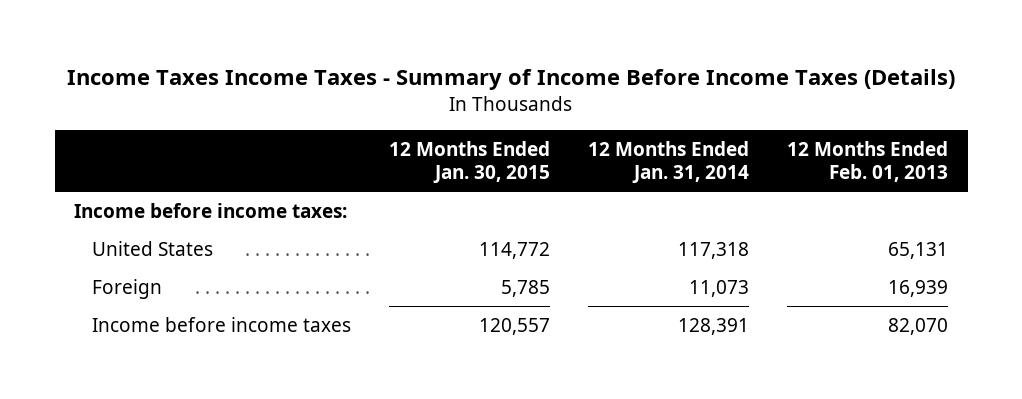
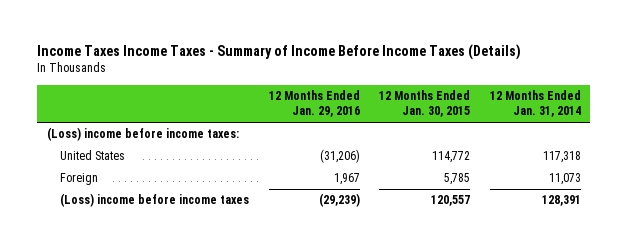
[787,140,949,183] 12 Months Ended Feb. 01, 2013 -> none
none -> [268,89,360,118] 12 Months Ended Jan. 29, 2016
[74,203,348,219] Income before income taxes: -> [47,127,240,142] (Loss) income before income taxes:
[91,317,351,333] Income before income taxes -> [60,193,250,208] (Loss) income before income taxes

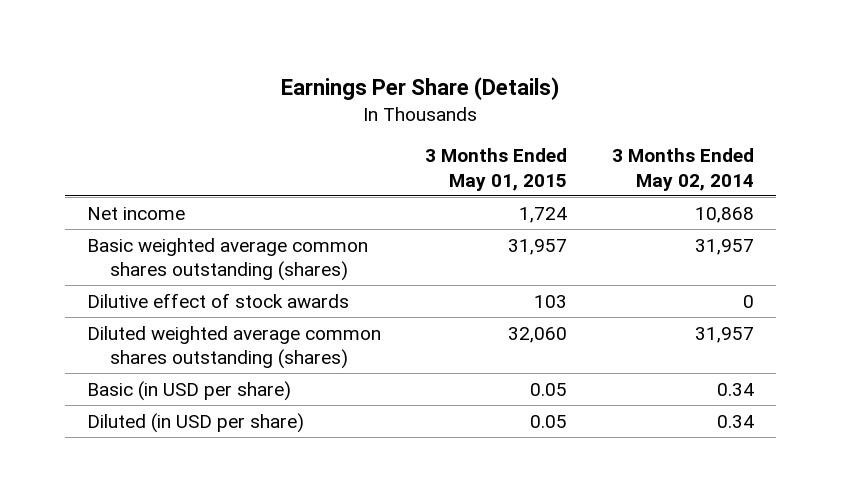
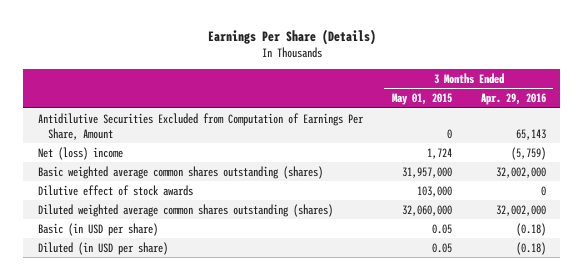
[611,148,754,191] 3 Months Ended May 02, 2014 -> none
none -> [480,93,546,106] Apr. 29, 2016
none -> [37,112,364,141] Antidilutive Securities Excluded from Computation of Earnings Per Share, Amount
[87,206,186,220] Net income -> [37,146,123,160] Net (loss) income
[508,238,568,255] 31,957 -> [401,166,452,178] 31,957,000
[534,294,568,308] 103 -> [416,185,452,197] 103,000
[508,326,568,343] 32,060 -> [401,204,452,216] 32,060,000

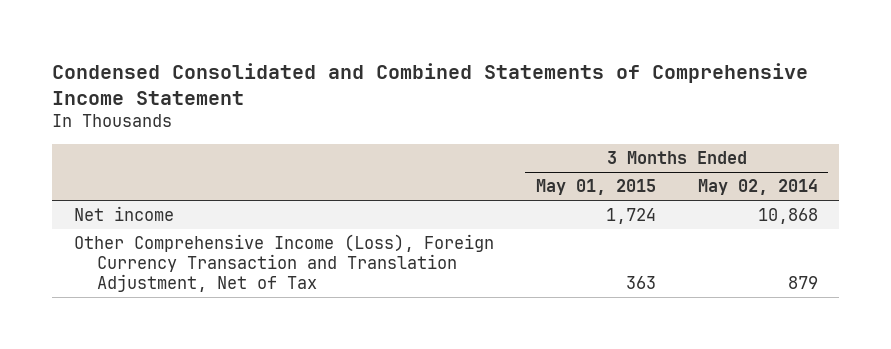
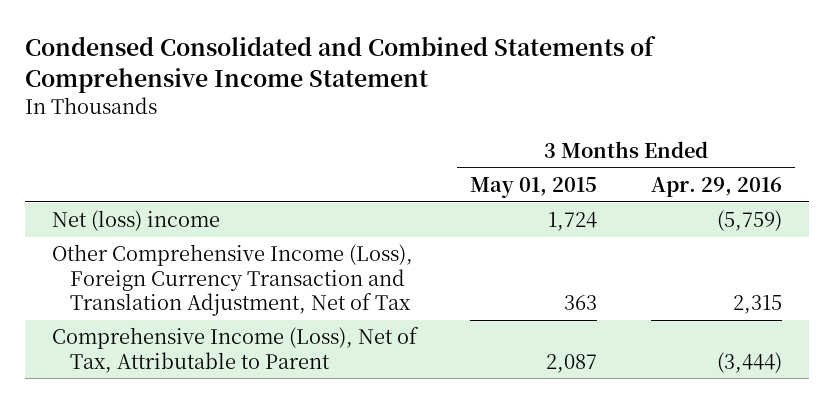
[697,179,818,196] May 02, 2014 -> none
none -> [650,177,782,198] Apr. 29, 2016
[73,206,174,222] Net income -> [51,210,220,232] Net (loss) income
none -> [51,327,419,373] Comprehensive Income (Loss), Net of Tax, Attributable to Parent

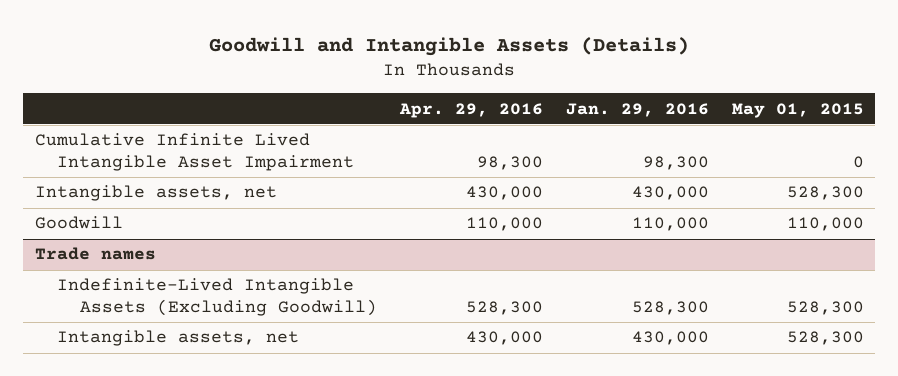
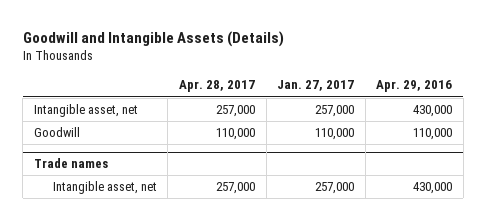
[565,102,709,117] Jan. 29, 2016 -> none
[731,102,864,118] May 01, 2015 -> none
none -> [178,80,255,93] Apr. 28, 2017
none -> [277,80,355,92] Jan. 27, 2017
[34,133,355,171] Cumulative Infinite Lived Intangible Asset Impairment -> none
[34,185,277,202] Intangible assets, net -> [33,104,138,118] Intangible asset, net
[57,278,378,316] Indefinite-Lived Intangible Assets (Excluding Goodwill) -> none
[57,330,300,347] Intangible assets, net -> [52,181,157,195] Intangible asset, net

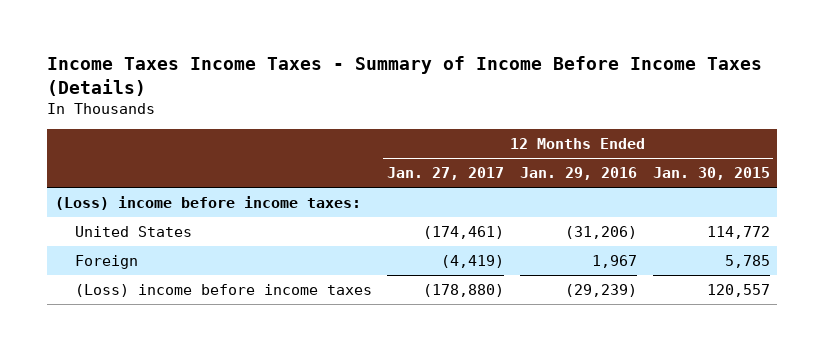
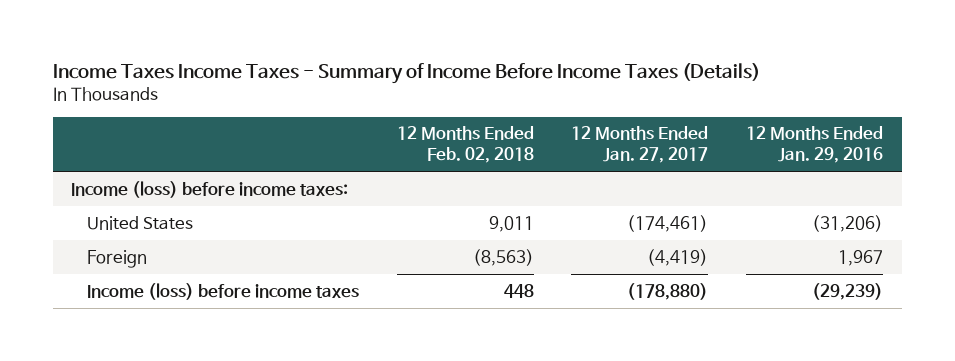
[652,167,770,181] Jan. 30, 2015 -> none
none -> [396,126,534,164] 12 Months Ended Feb. 02, 2018
[54,196,361,211] (Loss) income before income taxes: -> [71,180,349,198] Income (loss) before income taxes:
[74,284,372,298] (Loss) income before income taxes -> [86,282,359,300] Income (loss) before income taxes

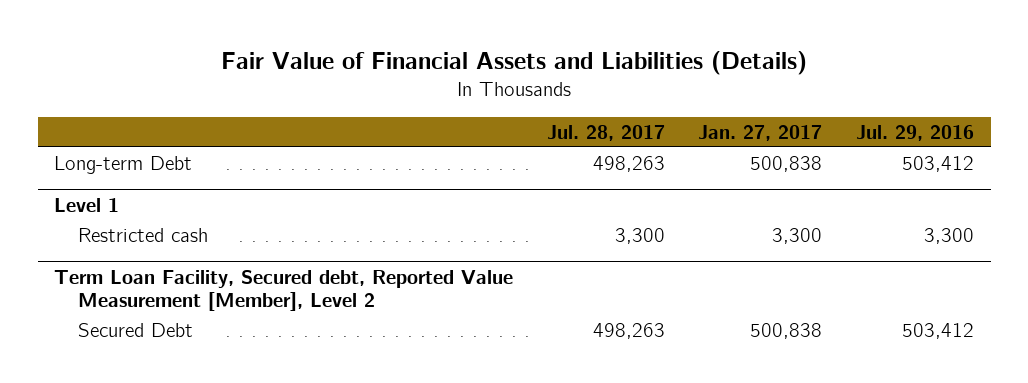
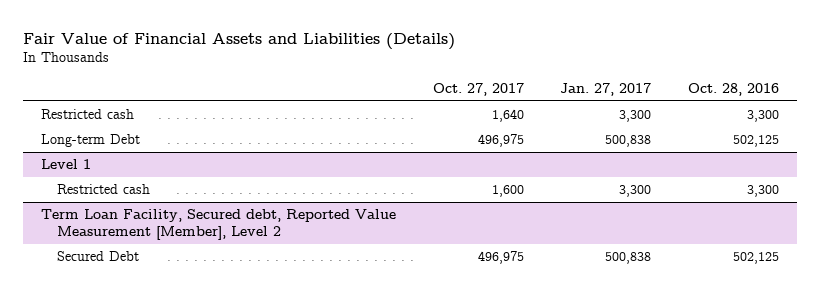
[546,124,665,141] Jul. 28, 2017 -> none
[855,124,974,141] Jul. 29, 2016 -> none
none -> [432,82,524,96] Oct. 27, 2017
none -> [687,82,779,96] Oct. 28, 2016
none -> [41,109,135,120] Restricted cash

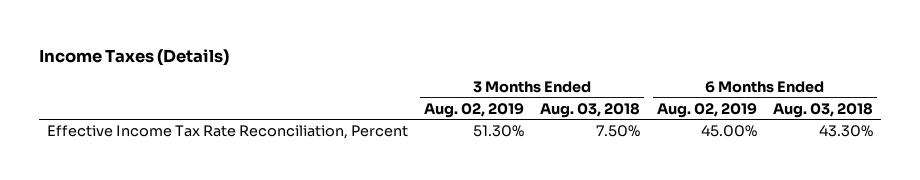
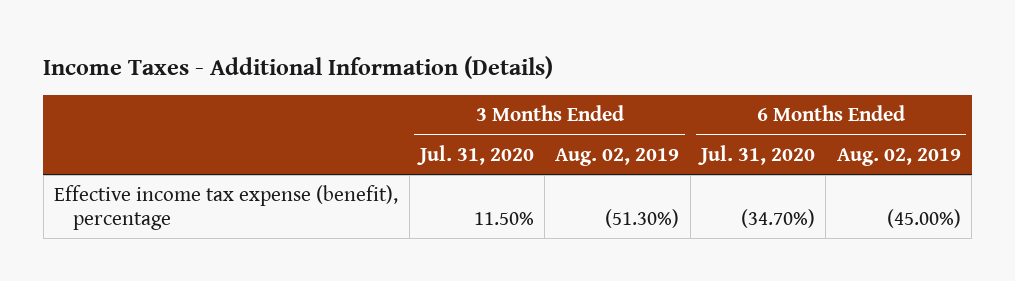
[39,48,230,66] Income Taxes (Details) -> [43,55,554,79] Income Taxes - Additional Information (Details)
[540,102,641,118] Aug. 03, 2018 -> none
[772,102,873,118] Aug. 03, 2018 -> none
none -> [416,144,534,165] Jul. 31, 2020
none -> [698,144,816,165] Jul. 31, 2020
[47,124,409,139] Effective Income Tax Rate Reconciliation, Percent -> [54,185,399,230] Effective income tax expense (benefit), percentage
[473,124,525,137] 51.30% -> [605,208,680,228] (51.30%)
[700,124,757,137] 45.00% -> [886,208,961,228] (45.00%)

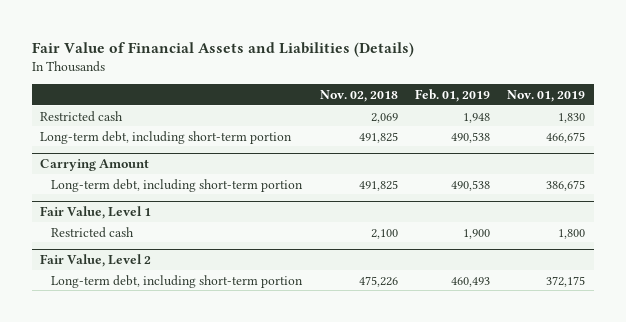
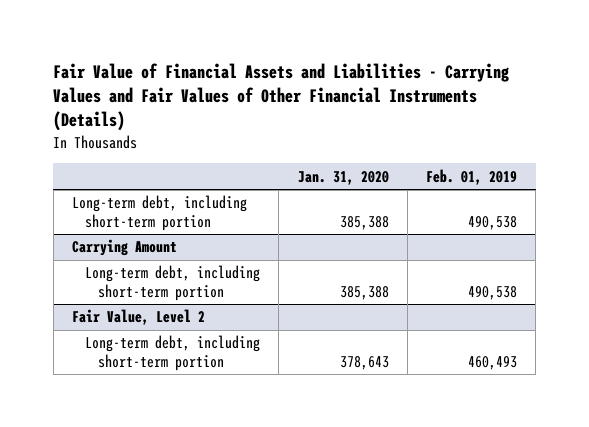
[31,41,414,57] Fair Value of Financial Assets and Liabilities (Details) -> [53,62,510,132] Fair Value of Financial Assets and Liabilities - Carrying Values and Fair Values of Other Financial Instruments (Details)
[319,89,398,102] Nov. 02, 2018 -> none
[507,89,586,102] Nov. 01, 2019 -> none
none -> [297,170,389,185] Jan. 31, 2020
[40,110,124,122] Restricted cash -> none
[40,206,152,220] Fair Value, Level 1 -> none
[51,226,135,238] Restricted cash -> none

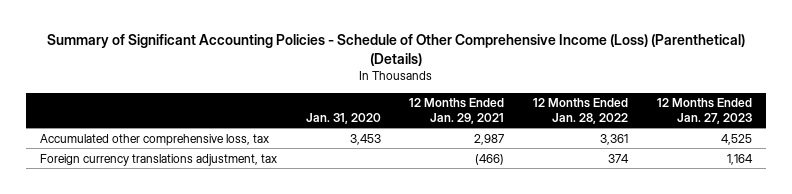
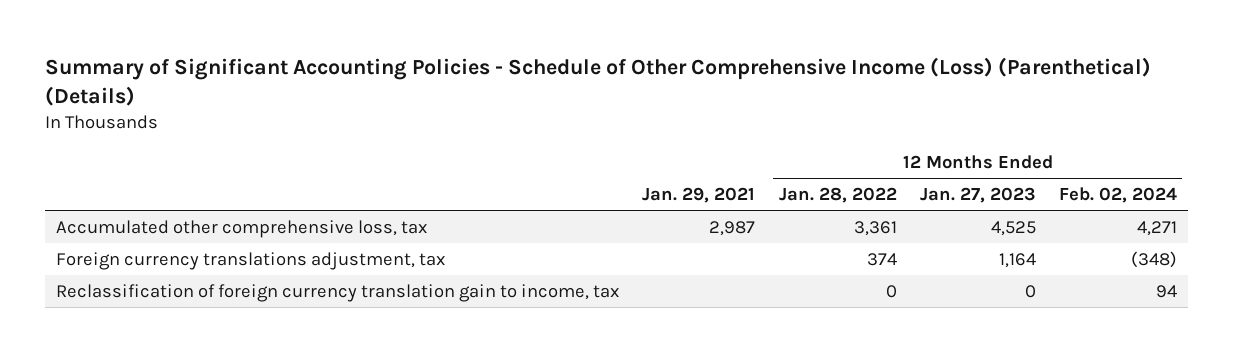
[305,112,381,124] Jan. 31, 2020 -> none
[409,98,505,124] 12 Months Ended Jan. 29, 2021 -> none
none -> [642,187,756,204] Jan. 29, 2021
none -> [1058,187,1177,204] Feb. 02, 2024
none -> [56,283,620,302] Reclassification of foreign currency translation gain to income, tax

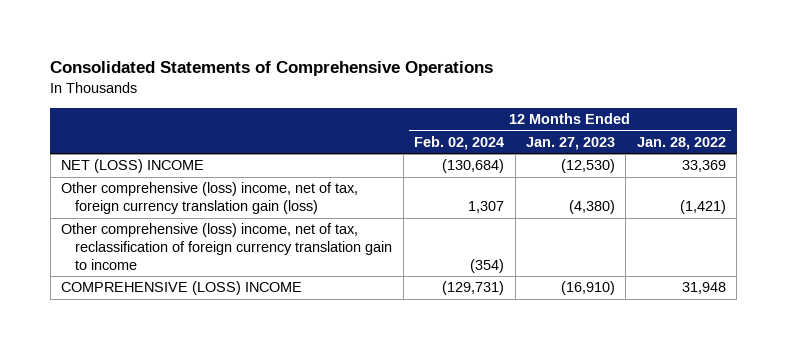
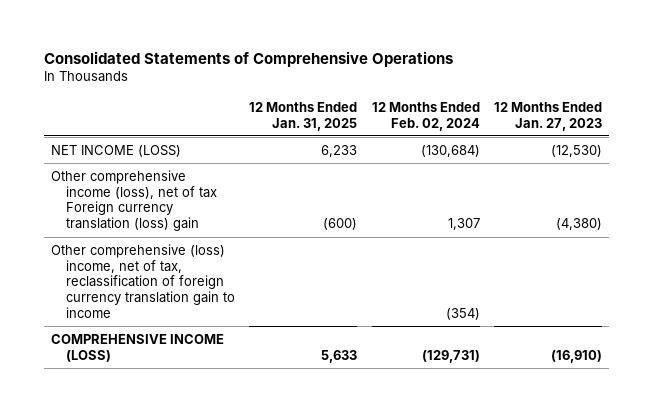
[636,136,726,150] Jan. 28, 2022 -> none
none -> [249,101,358,131] 12 Months Ended Jan. 31, 2025
[60,159,204,174] NET (LOSS) INCOME -> [51,144,182,157] NET INCOME (LOSS)
[60,182,358,215] Other comprehensive (loss) income, net of tax, foreign currency translation gain (loss) -> [51,169,217,232] Other comprehensive income (loss), net of tax Foreign currency translation (loss) gain
[60,281,302,296] COMPREHENSIVE (LOSS) INCOME -> [51,333,225,362] COMPREHENSIVE INCOME (LOSS)

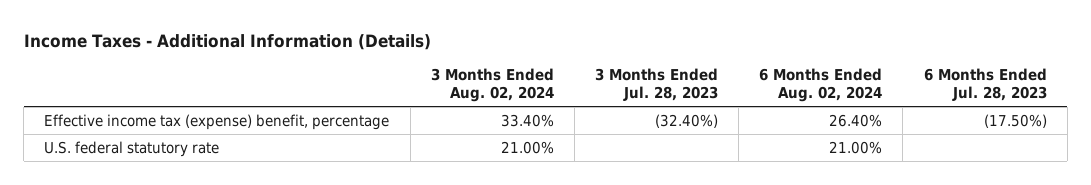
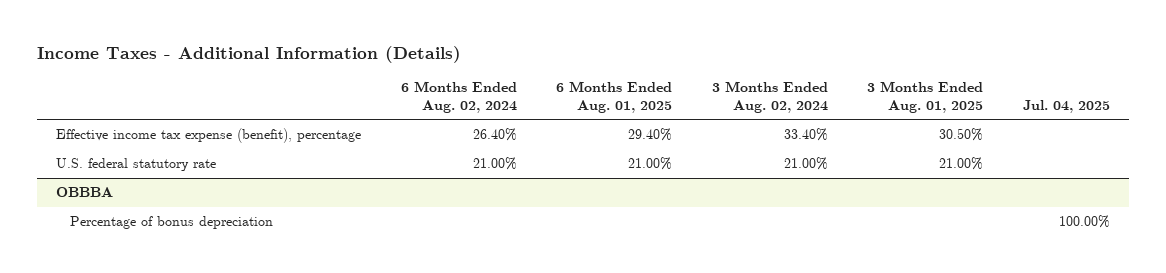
[595,68,719,102] 3 Months Ended Jul. 28, 2023 -> none
[923,68,1047,102] 6 Months Ended Jul. 28, 2023 -> none
none -> [556,80,673,113] 6 Months Ended Aug. 01, 2025
none -> [867,80,984,113] 3 Months Ended Aug. 01, 2025
none -> [1022,99,1110,113] Jul. 04, 2025
[44,113,390,130] Effective income tax (expense) benefit, percentage -> [56,128,362,144] Effective income tax expense (benefit), percentage
none -> [56,187,114,198] OBBBA
none -> [70,216,274,230] Percentage of bonus depreciation

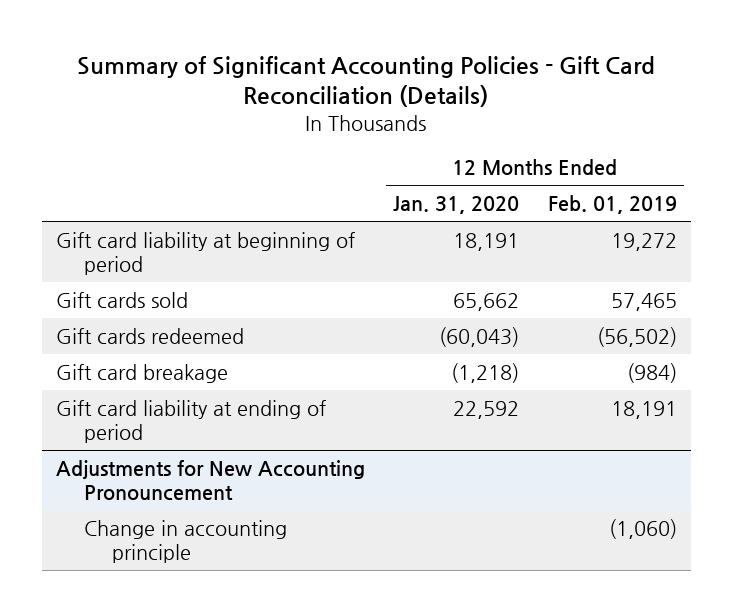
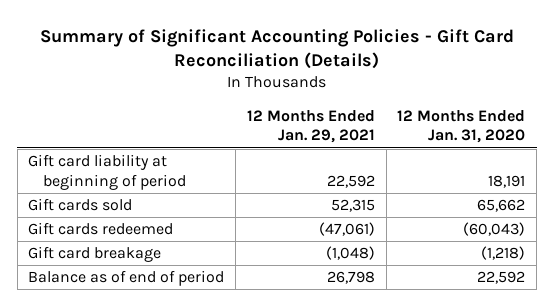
[547,195,677,215] Feb. 01, 2019 -> none
none -> [246,109,375,144] 12 Months Ended Jan. 29, 2021
[56,459,366,502] Adjustments for New Accounting Pronouncement -> none
[84,519,288,564] Change in accounting principle -> none
[56,399,327,444] Gift card liability at ending of period -> [28,270,225,287] Balance as of end of period

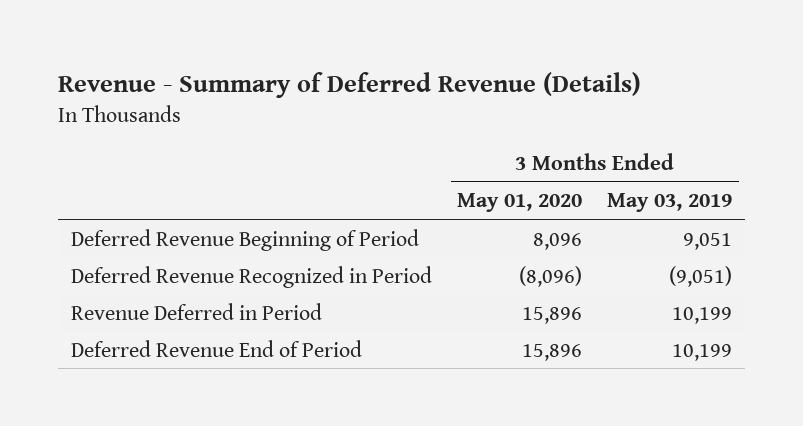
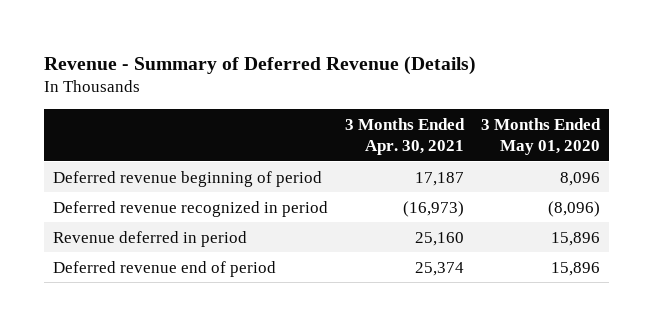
[607,193,733,213] May 03, 2019 -> none
none -> [344,117,465,156] 3 Months Ended Apr. 30, 2021
[70,228,419,251] Deferred Revenue Beginning of Period -> [52,170,322,187] Deferred revenue beginning of period
[70,265,432,288] Deferred Revenue Recognized in Period -> [52,200,328,217] Deferred revenue recognized in period
[70,302,322,320] Revenue Deferred in Period -> [52,230,247,247] Revenue deferred in period
[70,339,362,357] Deferred Revenue End of Period -> [52,260,276,277] Deferred revenue end of period

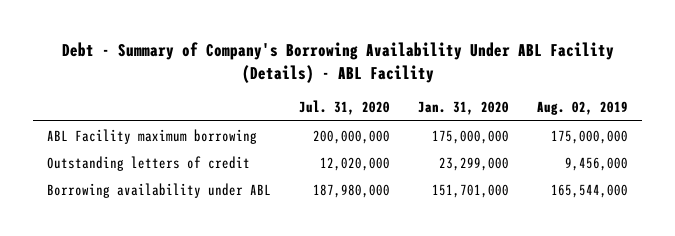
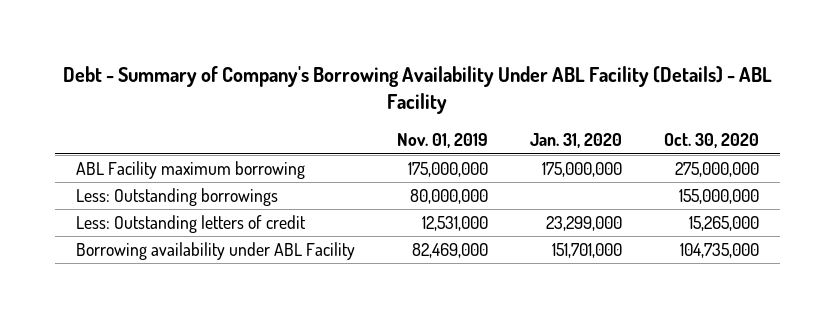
[299,100,391,116] Jul. 31, 2020 -> none
[536,101,628,116] Aug. 02, 2019 -> none
none -> [396,133,488,149] Nov. 01, 2019
none -> [664,133,760,149] Oct. 30, 2020
none -> [75,188,278,207] Less: Outstanding borrowings
[47,155,251,171] Outstanding letters of credit -> [75,215,306,234] Less: Outstanding letters of credit
[47,182,272,198] Borrowing availability under ABL -> [75,242,355,261] Borrowing availability under ABL Facility

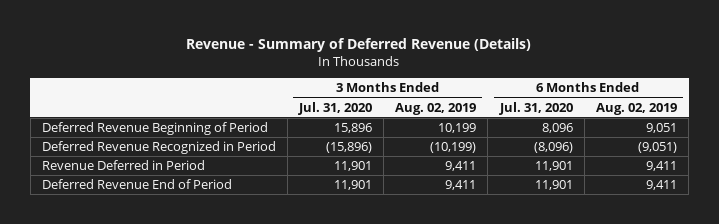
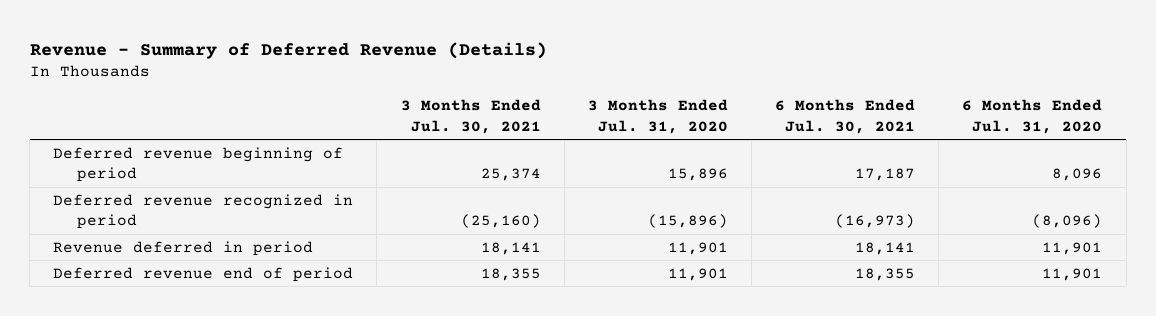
[395,102,477,115] Aug. 02, 2019 -> none
[595,102,677,115] Aug. 02, 2019 -> none
none -> [400,99,541,134] 3 Months Ended Jul. 30, 2021
none -> [775,99,916,134] 6 Months Ended Jul. 30, 2021
[41,122,268,136] Deferred Revenue Beginning of Period -> [53,146,344,183] Deferred revenue beginning of period
[41,141,276,155] Deferred Revenue Recognized in Period -> [53,193,354,230] Deferred revenue recognized in period
[41,160,205,171] Revenue Deferred in Period -> [53,240,314,256] Revenue deferred in period
[41,179,232,190] Deferred Revenue End of Period -> [53,266,354,282] Deferred revenue end of period

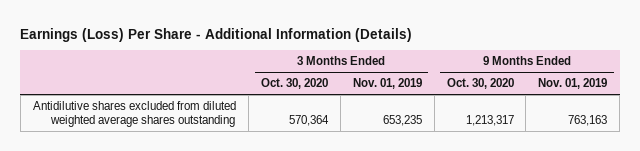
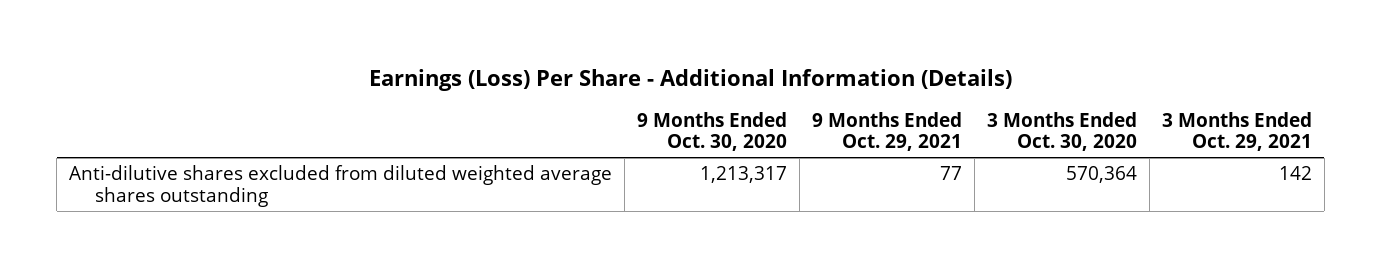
[352,78,422,90] Nov. 01, 2019 -> none
[538,78,608,90] Nov. 01, 2019 -> none
none -> [812,111,963,152] 9 Months Ended Oct. 29, 2021
none -> [1161,111,1312,152] 3 Months Ended Oct. 29, 2021
[32,101,236,127] Antidilutive shares excluded from diluted weighted average shares outstanding -> [69,165,613,207] Anti-dilutive shares excluded from diluted weighted average shares outstanding

